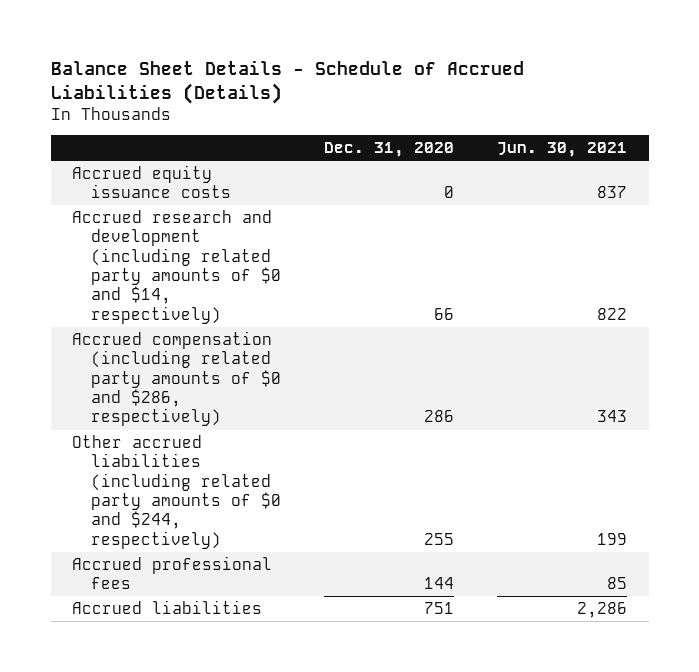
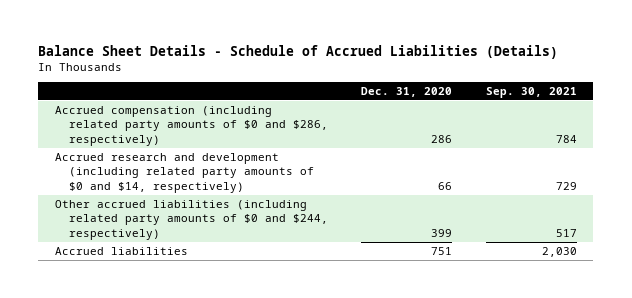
[497,142,628,158] Jun. 30, 2021 -> none
none -> [485,86,577,98] Sep. 30, 2021
[72,164,231,199] Accrued equity issuance costs -> none
[72,555,273,590] Accrued professional fees -> none
[72,209,281,324] Accrued research and development (including related party amounts of $0 and $14, respectively) -> [55,152,314,193] Accrued research and development (including related party amounts of $0 and $14, respectively)
[423,532,454,545] 255 -> [431,228,453,237] 399

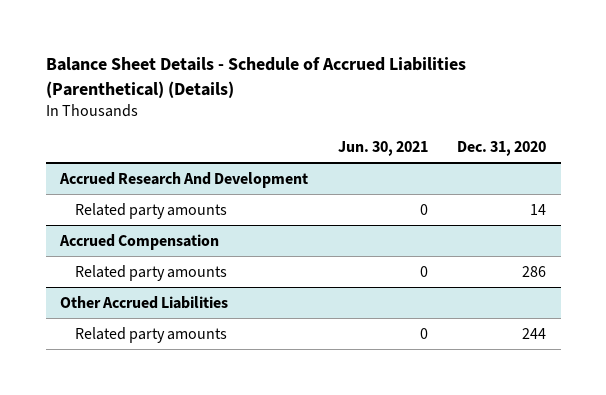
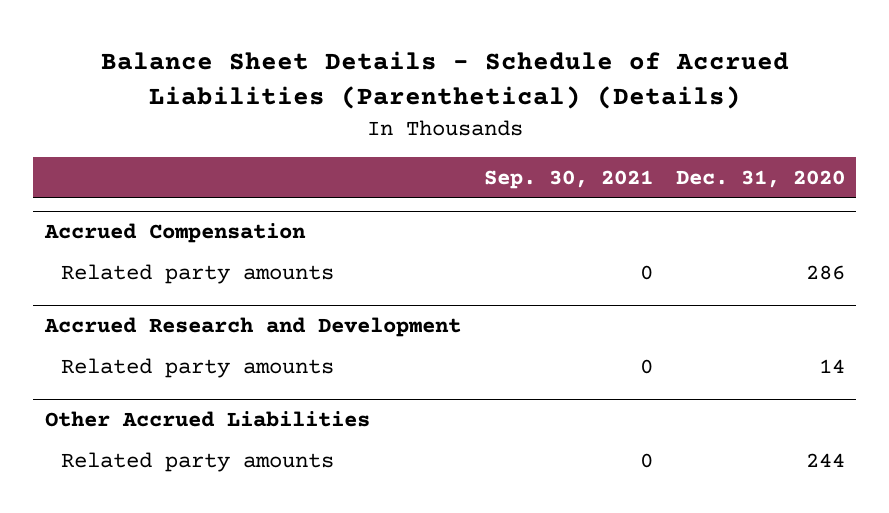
[337,141,428,157] Jun. 30, 2021 -> none
none -> [483,169,653,189] Sep. 30, 2021
[59,171,309,188] Accrued Research And Development -> none
[74,202,227,219] Related party amounts -> none
none -> [43,317,461,338] Accrued Research and Development
none -> [60,357,334,378] Related party amounts

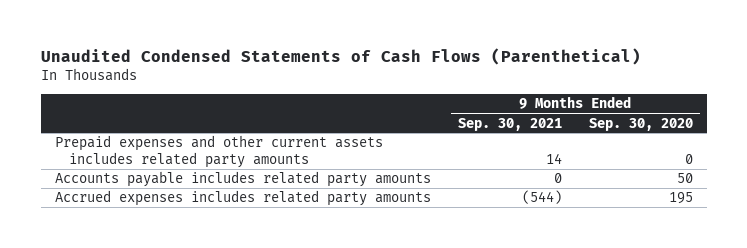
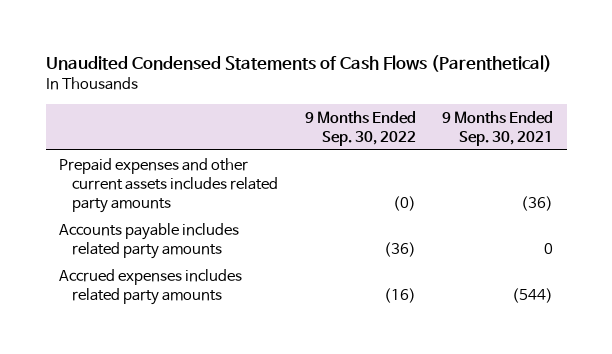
[588,117,693,131] Sep. 30, 2020 -> none
none -> [304,110,416,146] 9 Months Ended Sep. 30, 2022
[545,152,562,164] 14 -> [521,195,554,211] (36)

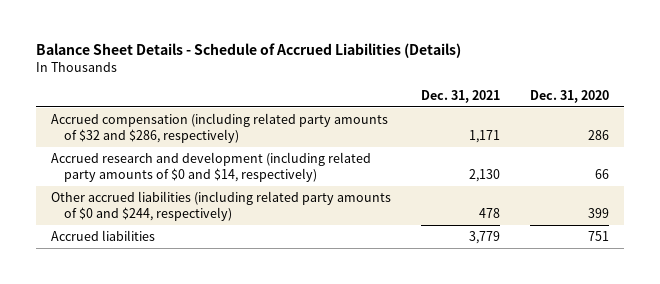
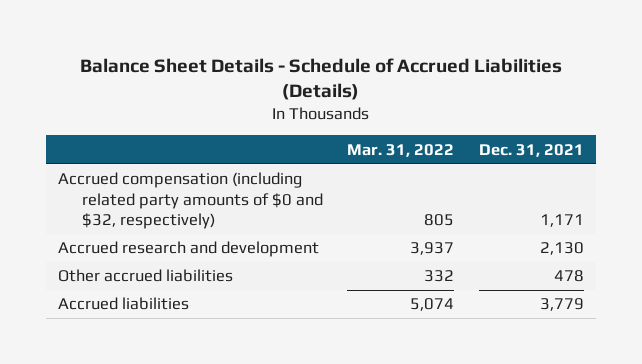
[530,89,610,103] Dec. 31, 2020 -> none
none -> [347,143,455,157] Mar. 31, 2022
[50,112,388,143] Accrued compensation (including related party amounts of $32 and $286, respectively) -> [58,172,323,229] Accrued compensation (including related party amounts of $0 and $32, respectively)
[50,151,371,182] Accrued research and development (including related party amounts of $0 and $14, respectively) -> [58,241,320,258] Accrued research and development
[50,190,391,221] Other accrued liabilities (including related party amounts of $0 and $244, respectively) -> [58,269,234,283] Other accrued liabilities

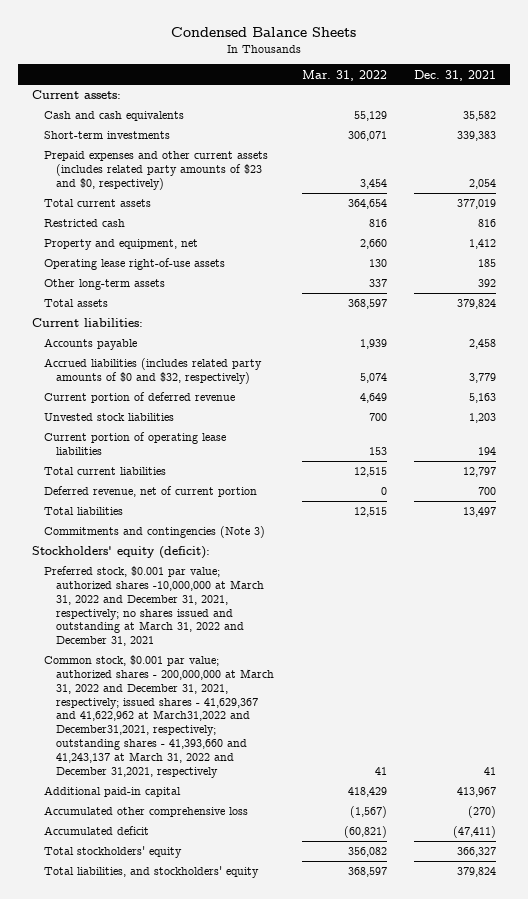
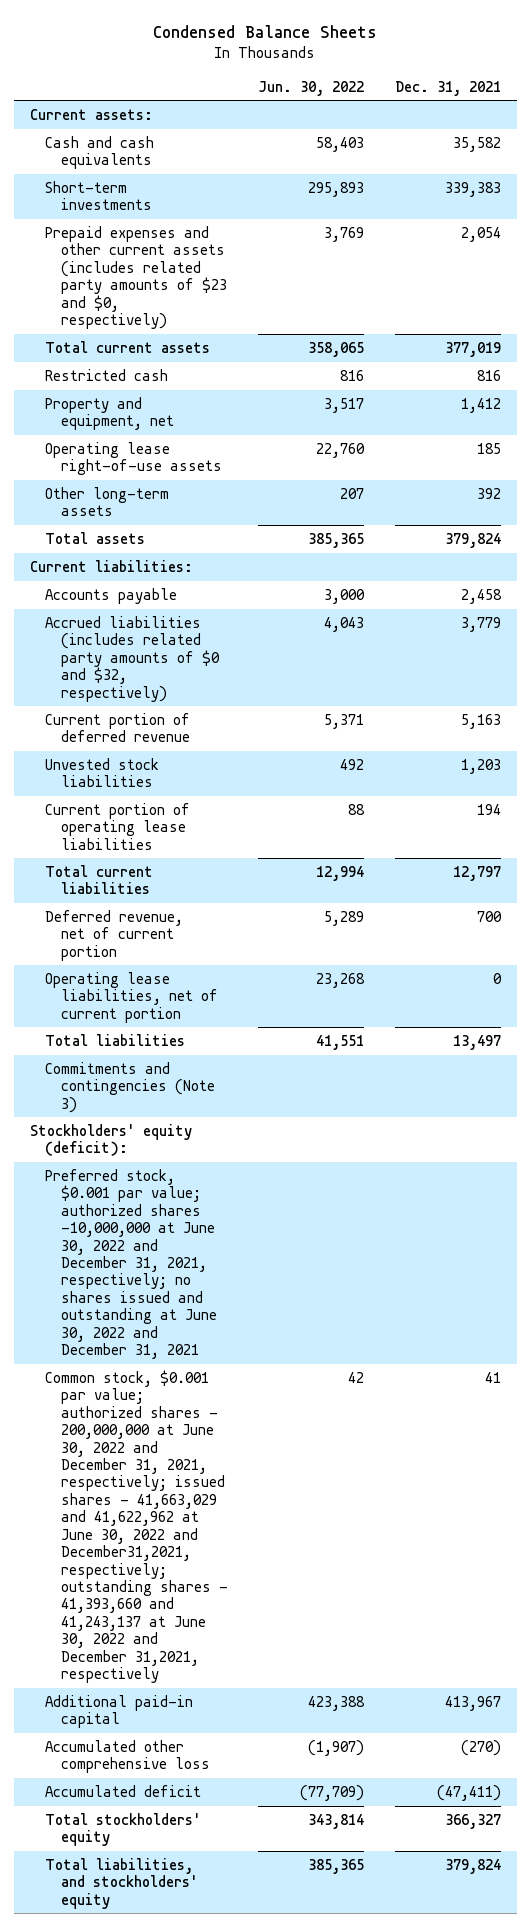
[301,69,387,81] Mar. 31, 2022 -> none
none -> [258,80,365,96] Jun. 30, 2022
none -> [45,971,218,1023] Operating lease liabilities, net of current portion
[44,566,264,647] Preferred stock, $0.001 par value; authorized shares -10,000,000 at March 31, 2022 and December 31, 2021, respectively; no shares issued and outstanding at March 31, 2022 and December 31, 2021 -> [45,1168,217,1360] Preferred stock, $0.001 par value; authorized shares -10,000,000 at June 30, 2022 and December 31, 2021, respectively; no shares issued and outstanding at June 30, 2022 and December 31, 2021
[44,655,274,778] Common stock, $0.001 par value; authorized shares - 200,000,000 at March 31, 2022 and December 31, 2021, respectively; issued shares - 41,629,367 and 41,622,962 at March31,2022 and December31,2021, respectively; outstanding shares - 41,393,660 and 41,243,137 at March 31, 2022 and December 31,2021, respectively -> [45,1369,228,1684] Common stock, $0.001 par value; authorized shares - 200,000,000 at June 30, 2022 and December 31, 2021, respectively; issued shares - 41,663,029 and 41,622,962 at June 30, 2022 and December31,2021, respectively; outstanding shares - 41,393,660 and 41,243,137 at June 30, 2022 and December 31,2021, respectively

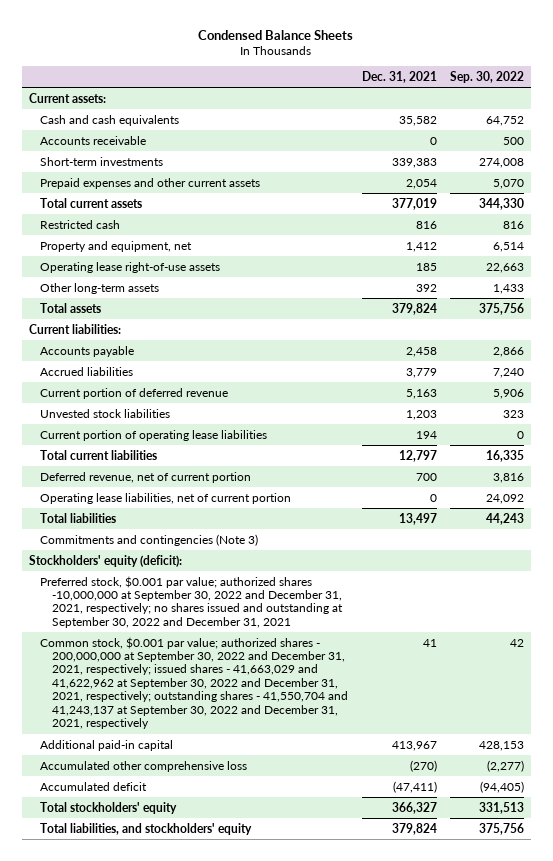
[258,80,365,96] Jun. 30, 2022 -> none
none -> [450,70,525,83] Sep. 30, 2022
none -> [40,135,147,145] Accounts receivable
[45,225,227,330] Prepaid expenses and other current assets (includes related party amounts of $23 and $0, respectively) -> [40,177,261,189] Prepaid expenses and other current assets
[45,615,220,702] Accrued liabilities (includes related party amounts of $0 and $32, respectively) -> [40,366,134,376] Accrued liabilities
[45,1168,217,1360] Preferred stock, $0.001 par value; authorized shares -10,000,000 at June 30, 2022 and December 31, 2021, respectively; no shares issued and outstanding at June 30, 2022 and December 31, 2021 -> [40,575,343,628] Preferred stock, $0.001 par value; authorized shares -10,000,000 at September 30, 2022 and December 31, 2021, respectively; no shares issued and outstanding at September 30, 2022 and December 31, 2021
[45,1369,228,1684] Common stock, $0.001 par value; authorized shares - 200,000,000 at June 30, 2022 and December 31, 2021, respectively; issued shares - 41,663,029 and 41,622,962 at June 30, 2022 and December31,2021, respectively; outstanding shares - 41,393,660 and 41,243,137 at June 30, 2022 and December 31,2021, respectively -> [40,636,348,730] Common stock, $0.001 par value; authorized shares - 200,000,000 at September 30, 2022 and December 31, 2021, respectively; issued shares - 41,663,029 and 41,622,962 at September 30, 2022 and December 31, 2021, respectively; outstanding shares - 41,550,704 and 41,243,137 at September 30, 2022 and December 31, 2021, respectively

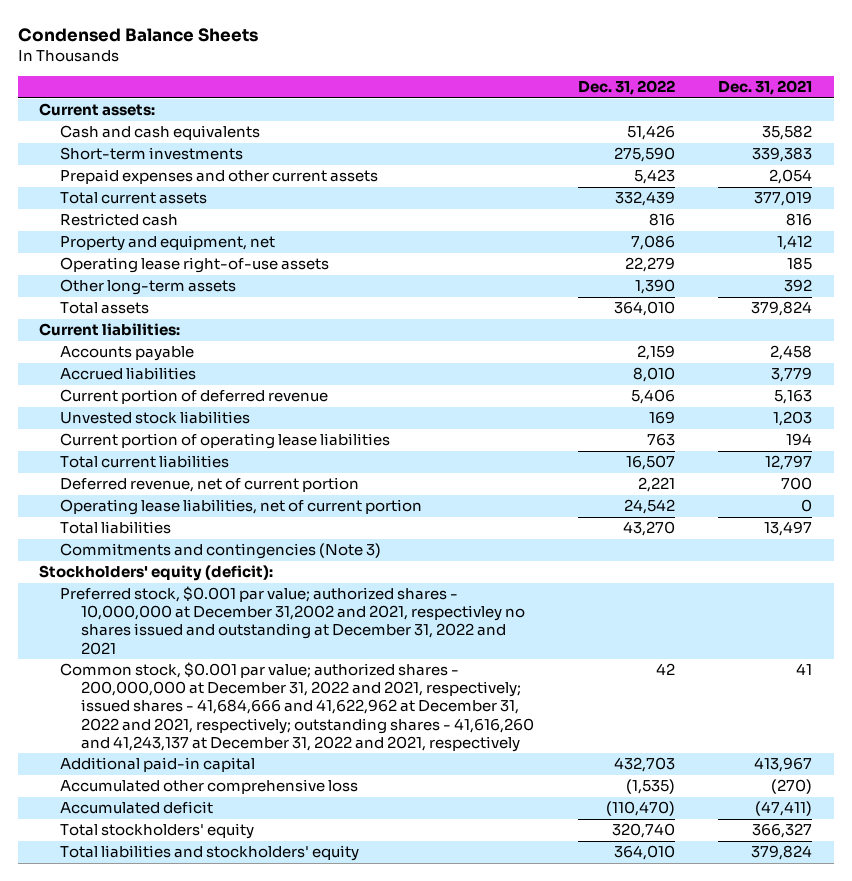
[450,70,525,83] Sep. 30, 2022 -> none
none -> [577,80,675,96] Dec. 31, 2022
[40,135,147,145] Accounts receivable -> none
[40,575,343,628] Preferred stock, $0.001 par value; authorized shares -10,000,000 at September 30, 2022 and December 31, 2021, respectively; no shares issued and outstanding at September 30, 2022 and December 31, 2021 -> [60,586,526,655] Preferred stock, $0.001 par value; authorized shares - 10,000,000 at December 31,2002 and 2021, respectivley no shares issued and outstanding at December 31, 2022 and 2021
[40,636,348,730] Common stock, $0.001 par value; authorized shares - 200,000,000 at September 30, 2022 and December 31, 2021, respectively; issued shares - 41,663,029 and 41,622,962 at September 30, 2022 and December 31, 2021, respectively; outstanding shares - 41,550,704 and 41,243,137 at September 30, 2022 and December 31, 2021, respectively -> [60,662,535,752] Common stock, $0.001 par value; authorized shares - 200,000,000 at December 31, 2022 and 2021, respectively; issued shares - 41,684,666 and 41,622,962 at December 31, 2022 and 2021, respectively; outstanding shares - 41,616,260 and 41,243,137 at December 31, 2022 and 2021, respectively
[40,822,253,835] Total liabilities, and stockholders' equity -> [60,845,360,862] Total liabilities and stockholders' equity

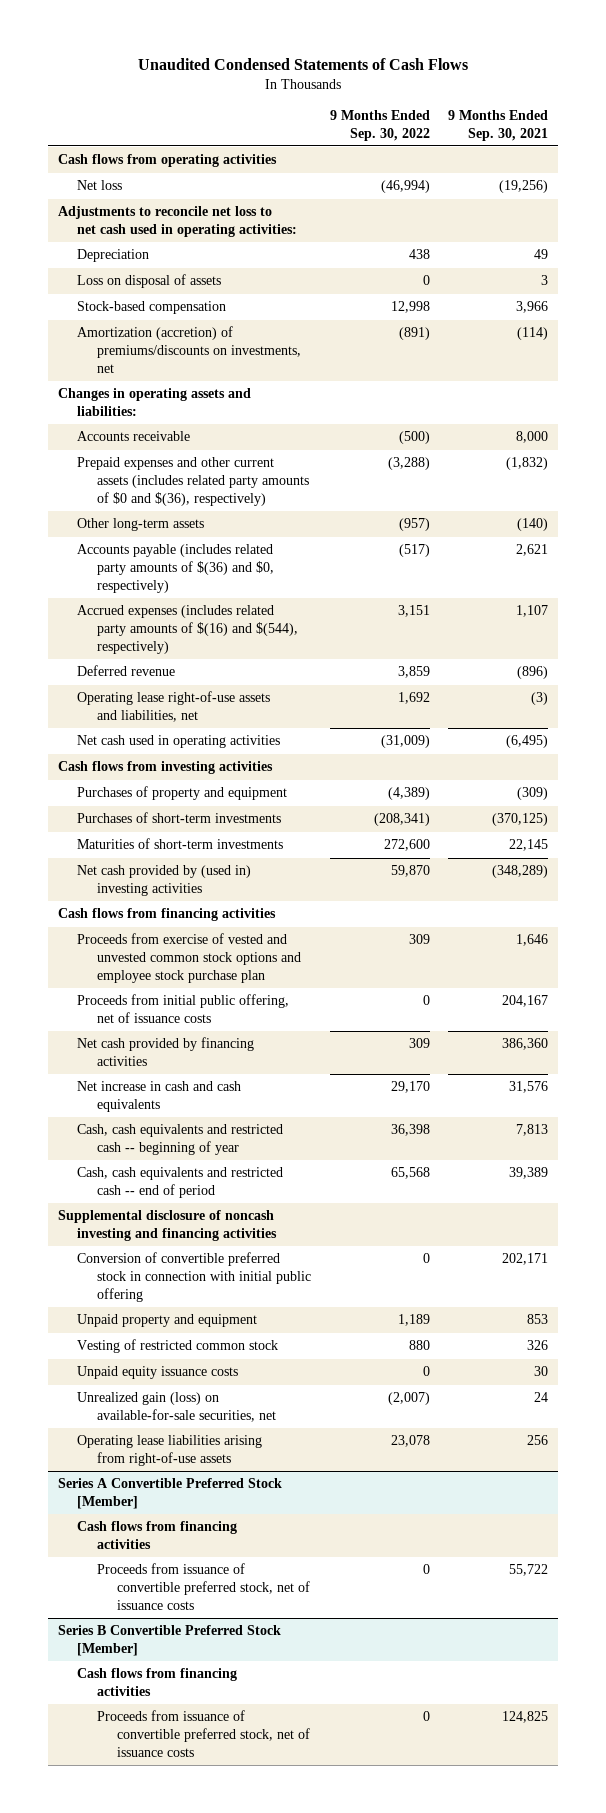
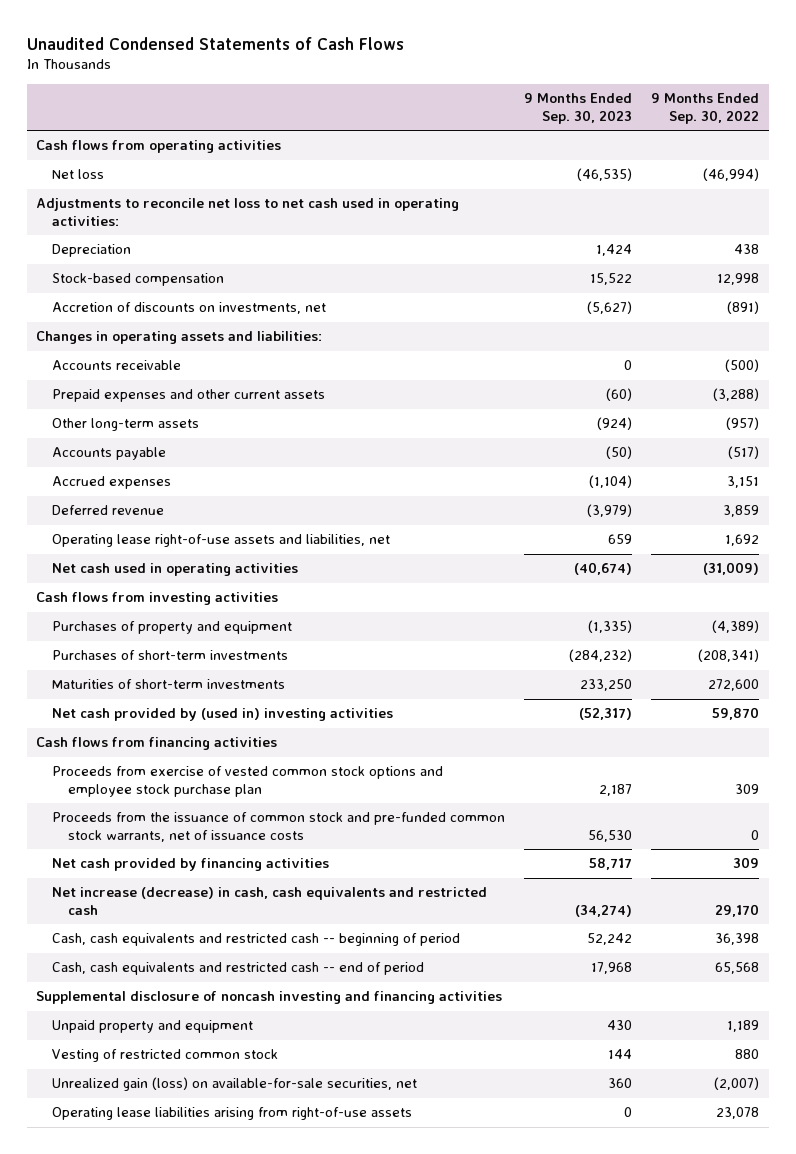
[448,109,549,141] 9 Months Ended Sep. 30, 2021 -> none
none -> [524,93,633,124] 9 Months Ended Sep. 30, 2023
[77,274,222,289] Loss on disposal of assets -> none
[77,326,302,373] Amortization (accretion) of premiums/discounts on investments, net -> [52,302,327,315] Accretion of discounts on investments, net
[77,457,310,506] Prepaid expenses and other current assets (includes related party amounts of $0 and $(36), respectively) -> [52,389,326,403] Prepaid expenses and other current assets
[77,544,275,593] Accounts payable (includes related party amounts of $(36) and $0, respectively) -> [52,447,167,461] Accounts payable
[77,605,299,654] Accrued expenses (includes related party amounts of $(16) and $(544), respectively) -> [52,476,172,490] Accrued expenses
[77,994,290,1023] Proceeds from initial public offering, net of issuance costs -> none
[77,933,302,983] Proceeds from exercise of vested and unvested common stock options and employee stock purchase plan -> [52,766,444,797] Proceeds from exercise of vested common stock options and employee stock purchase plan
none -> [52,812,506,842] Proceeds from the issuance of common stock and pre-funded common stock warrants, net of issuance costs
[77,1081,242,1112] Net increase in cash and cash equivalents -> [52,887,488,915] Net increase (decrease) in cash, cash equivalents and restricted cash
[77,1124,284,1155] Cash, cash equivalents and restricted cash -- beginning of year -> [52,933,461,947] Cash, cash equivalents and restricted cash -- beginning of period
[77,1252,312,1302] Conversion of convertible preferred stock in connection with initial public offering -> none
[77,1366,239,1380] Unpaid equity issuance costs -> none
[57,1478,282,1509] Series A Convertible Preferred Stock [Member] -> none
[77,1521,238,1549] Cash flows from financing activities -> none
[97,1563,310,1610] Proceeds from issuance of convertible preferred stock, net of issuance costs -> none
[57,1625,281,1656] Series B Convertible Preferred Stock [Member] -> none
[77,1668,238,1696] Cash flows from financing activities -> none
[97,1710,310,1757] Proceeds from issuance of convertible preferred stock, net of issuance costs -> none

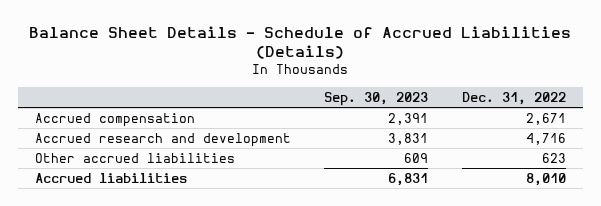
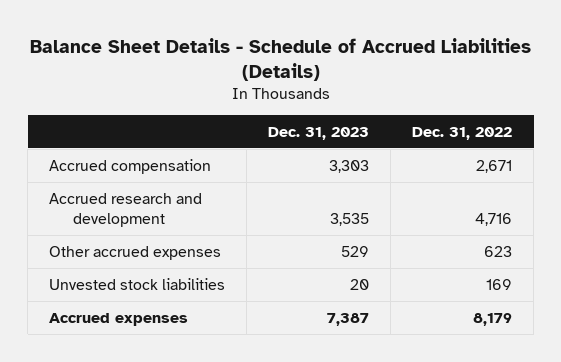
[324,91,429,106] Sep. 30, 2023 -> none
none -> [268,127,370,141] Dec. 31, 2023
[34,152,235,163] Other accrued liabilities -> [49,245,222,260] Other accrued expenses
none -> [49,277,226,290] Unvested stock liabilities
[34,172,187,183] Accrued liabilities -> [49,312,189,326] Accrued expenses
[526,172,567,186] 8,010 -> [473,312,513,326] 8,179

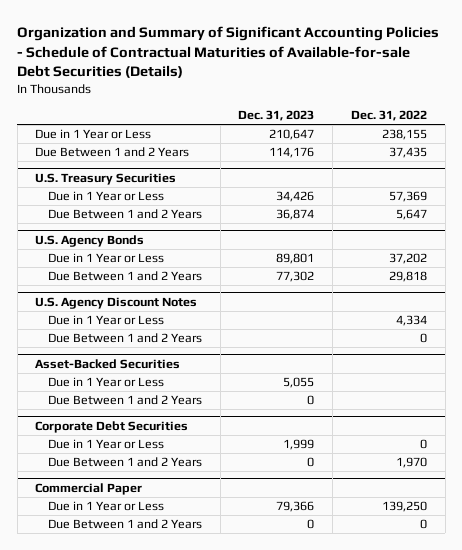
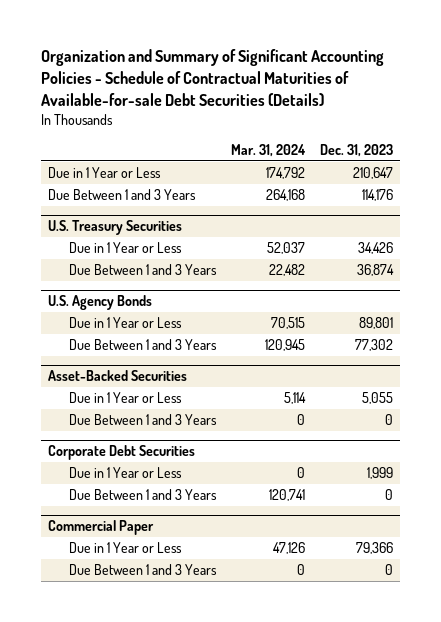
[350,110,427,122] Dec. 31, 2022 -> none
none -> [230,143,306,157] Mar. 31, 2024
[35,147,190,158] Due Between 1 and 2 Years -> [48,189,197,201] Due Between 1 and 3 Years
[47,209,202,220] Due Between 1 and 2 Years -> [68,264,217,276] Due Between 1 and 3 Years
[35,296,198,309] U.S. Agency Discount Notes -> none
[47,315,164,326] Due in 1 Year or Less -> none
[47,333,202,344] Due Between 1 and 2 Years -> none
[47,271,202,282] Due Between 1 and 2 Years -> [68,339,217,351] Due Between 1 and 3 Years
[47,395,202,406] Due Between 1 and 2 Years -> [68,414,217,426] Due Between 1 and 3 Years
[47,457,202,468] Due Between 1 and 2 Years -> [68,489,217,501] Due Between 1 and 3 Years
[47,519,202,530] Due Between 1 and 2 Years -> [68,564,217,576] Due Between 1 and 3 Years

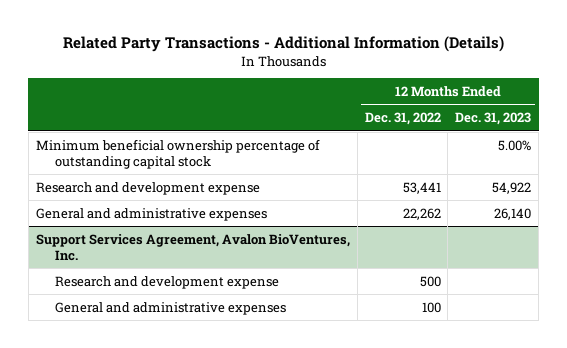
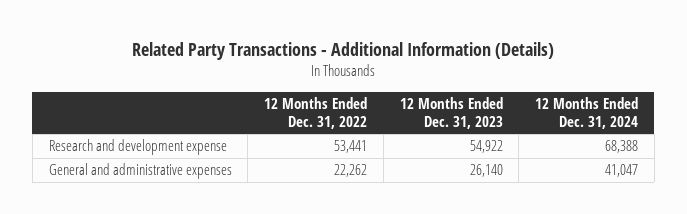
none -> [535,96,639,129] 12 Months Ended Dec. 31, 2024
[35,138,320,169] Minimum beneficial ownership percentage of outstanding capital stock -> none
[35,233,350,261] Support Services Agreement, Avalon BioVentures, Inc. -> none
[55,275,280,289] Research and development expense -> none
[55,301,287,315] General and administrative expenses -> none

